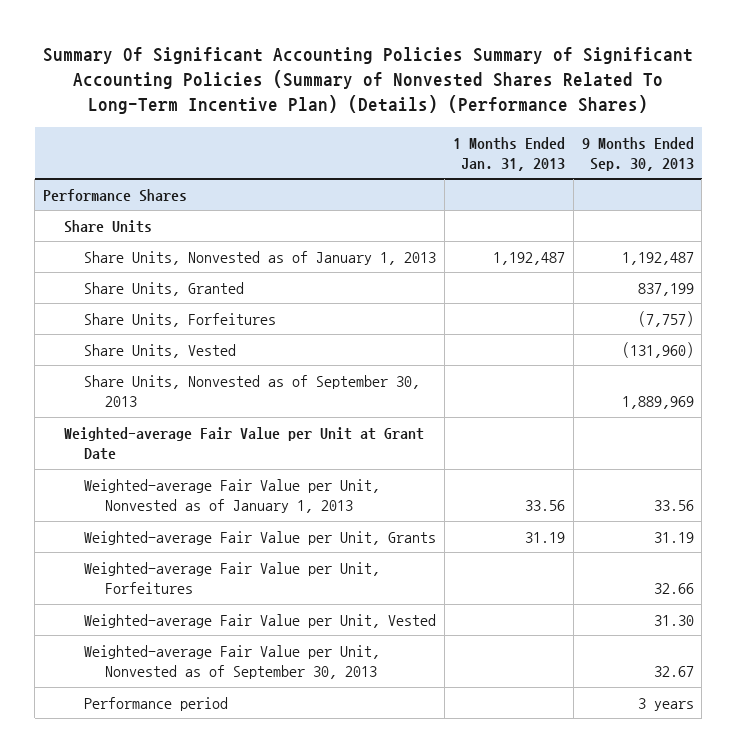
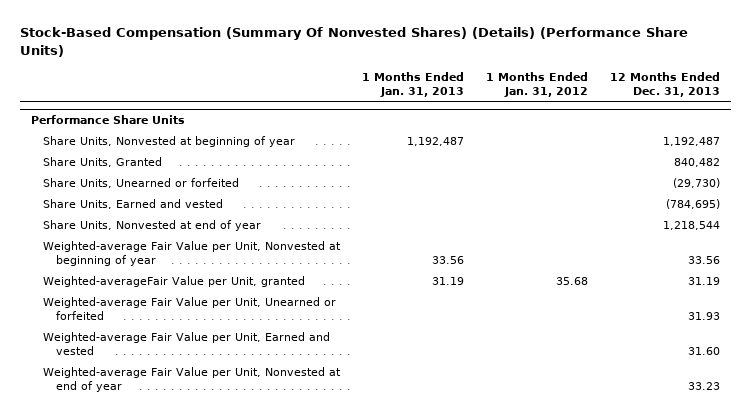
[43,47,694,115] Summary Of Significant Accounting Policies Summary of Significant Accounting Policies (Summary of Nonvested Shares Related To Long-Term Incentive Plan) (Details) (Performance Shares) -> [19,27,688,57] Stock-Based Compensation (Summary Of Nonvested Shares) (Details) (Performance Share Units)
[581,136,694,171] 9 Months Ended Sep. 30, 2013 -> none
none -> [485,71,588,97] 1 Months Ended Jan. 31, 2012
none -> [609,71,720,97] 12 Months Ended Dec. 31, 2013
[43,188,188,202] Performance Shares -> none
[63,219,152,233] Share Units -> none
[84,250,437,265] Share Units, Nonvested as of January 1, 2013 -> none
[84,281,245,296] Share Units, Granted -> none
[84,312,277,327] Share Units, Forfeitures -> none
[84,343,237,358] Share Units, Vested -> none
[84,374,421,408] Share Units, Nonvested as of September 30, 2013 -> none
[63,426,424,461] Weighted-average Fair Value per Unit at Grant Date -> none
[84,478,381,514] Weighted-average Fair Value per Unit, Nonvested as of January 1, 2013 -> none
[84,530,437,545] Weighted-average Fair Value per Unit, Grants -> none
[84,561,381,595] Weighted-average Fair Value per Unit, Forfeitures -> none
[84,613,437,628] Weighted-average Fair Value per Unit, Vested -> none
[84,644,381,680] Weighted-average Fair Value per Unit, Nonvested as of September 30, 2013 -> none
[84,696,229,711] Performance period -> none
none -> [30,114,185,124] Performance Share Units
none -> [43,135,296,147] Share Units, Nonvested at beginning of year
none -> [43,156,163,167] Share Units, Granted
none -> [43,177,240,188] Share Units, Unearned or forfeited
none -> [43,198,224,209] Share Units, Earned and vested
none -> [43,219,262,231] Share Units, Nonvested at end of year
none -> [43,240,342,266] Weighted-average Fair Value per Unit, Nonvested at beginning of year
none -> [43,275,306,287] Weighted-averageFair Value per Unit, granted
none -> [43,296,337,320] Weighted-average Fair Value per Unit, Unearned or forfeited
none -> [43,331,331,355] Weighted-average Fair Value per Unit, Earned and vested
none -> [43,366,342,392] Weighted-average Fair Value per Unit, Nonvested at end of year

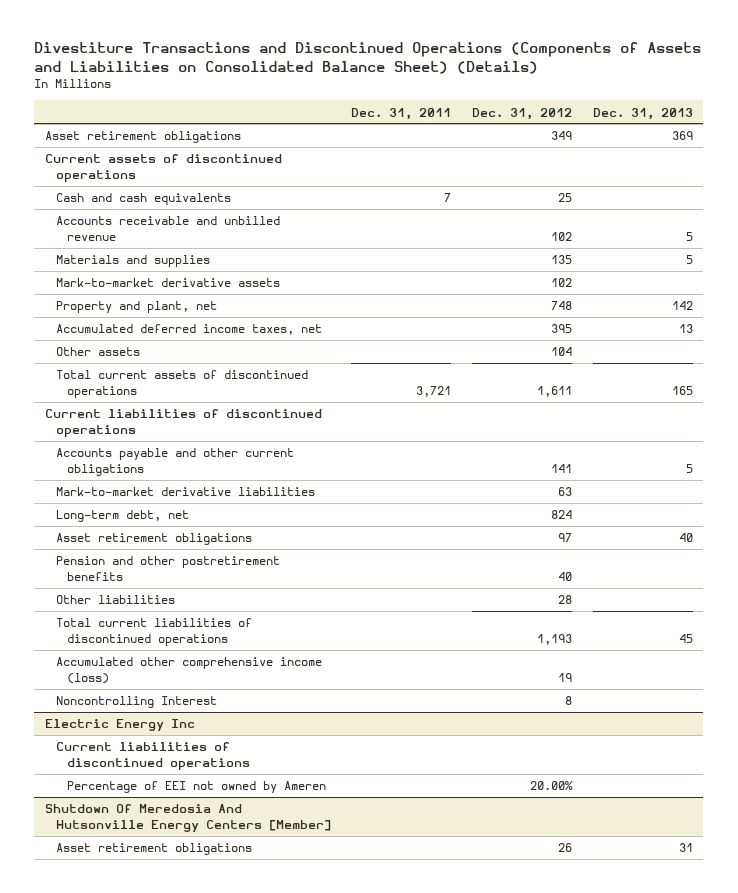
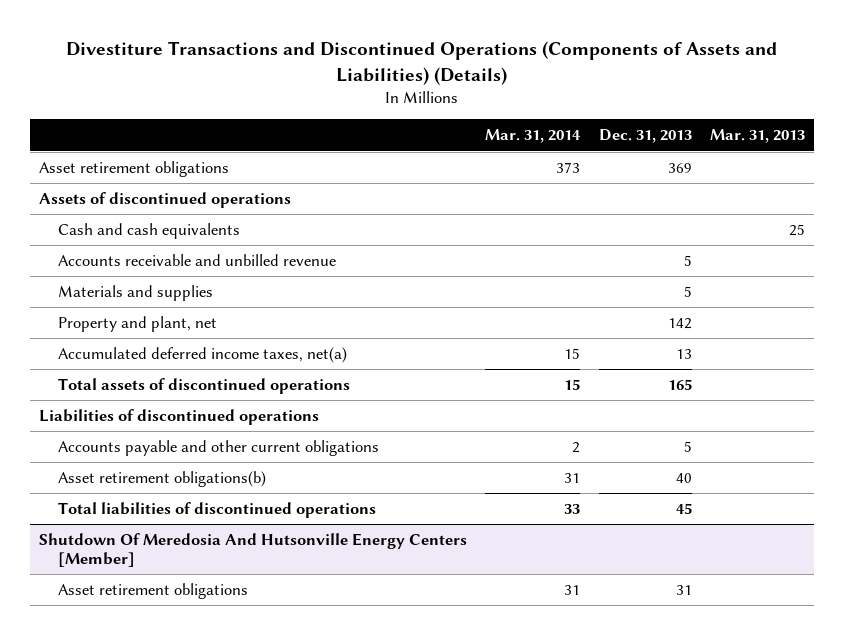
[34,42,702,74] Divestiture Transactions and Discontinued Operations (Components of Assets and Liabilities on Consolidated Balance Sheet) (Details) -> [65,41,777,85] Divestiture Transactions and Discontinued Operations (Components of Assets and Liabilities) (Details)
[351,107,452,120] Dec. 31, 2011 -> none
[472,107,573,120] Dec. 31, 2012 -> none
none -> [485,129,582,144] Mar. 31, 2014
none -> [709,129,805,144] Mar. 31, 2013
[44,154,282,182] Current assets of discontinued operations -> [39,192,292,209] Assets of discontinued operations
[55,278,280,288] Mark-to-market derivative assets -> none
[55,347,140,357] Other assets -> none
[55,324,322,336] Accumulated deferred income taxes, net -> [57,347,347,364] Accumulated deferred income taxes, net(a)
[55,370,308,398] Total current assets of discontinued operations -> [57,378,350,395] Total assets of discontinued operations
[44,409,322,437] Current liabilities of discontinued operations -> [39,409,320,426] Liabilities of discontinued operations
[55,487,315,497] Mark-to-market derivative liabilities -> none
[55,510,189,523] Long-term debt, net -> none
[55,556,280,581] Pension and other postretirement benefits -> none
[55,595,175,605] Other liabilities -> none
[55,657,322,684] Accumulated other comprehensive income (loss) -> none
[55,696,217,709] Noncontrolling Interest -> none
[44,719,195,732] Electric Energy Inc -> none
[55,742,250,770] Current liabilities of discontinued operations -> none
[66,781,326,794] Percentage of EEI not owned by Ameren -> none
[55,533,252,546] Asset retirement obligations -> [57,471,266,488] Asset retirement obligations(b)
[55,618,252,646] Total current liabilities of discontinued operations -> [57,502,376,519] Total liabilities of discontinued operations

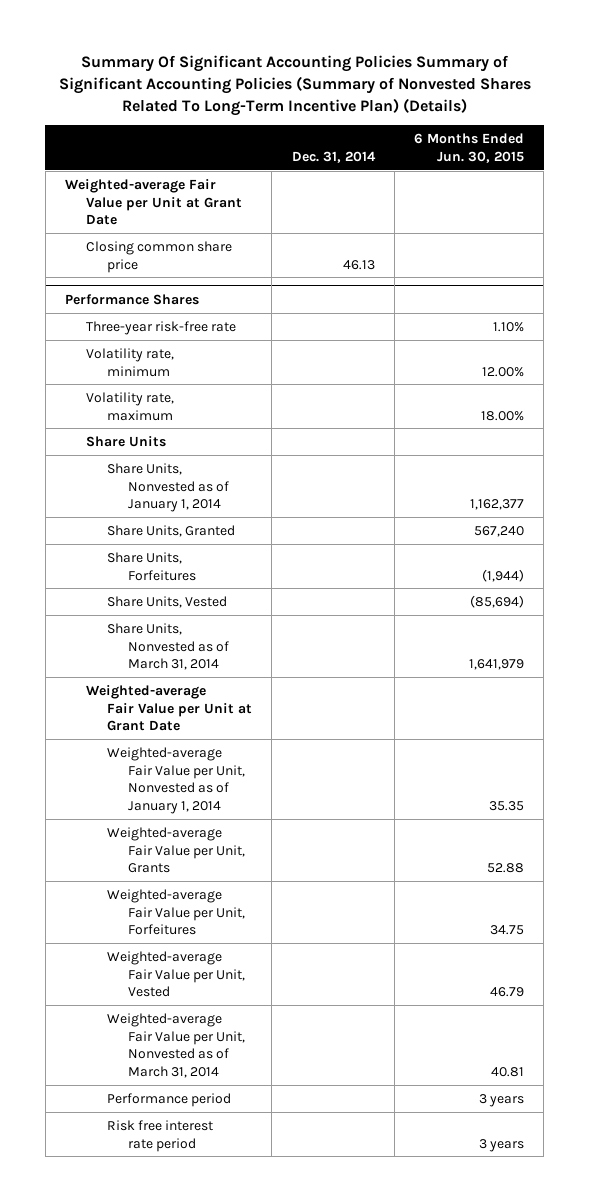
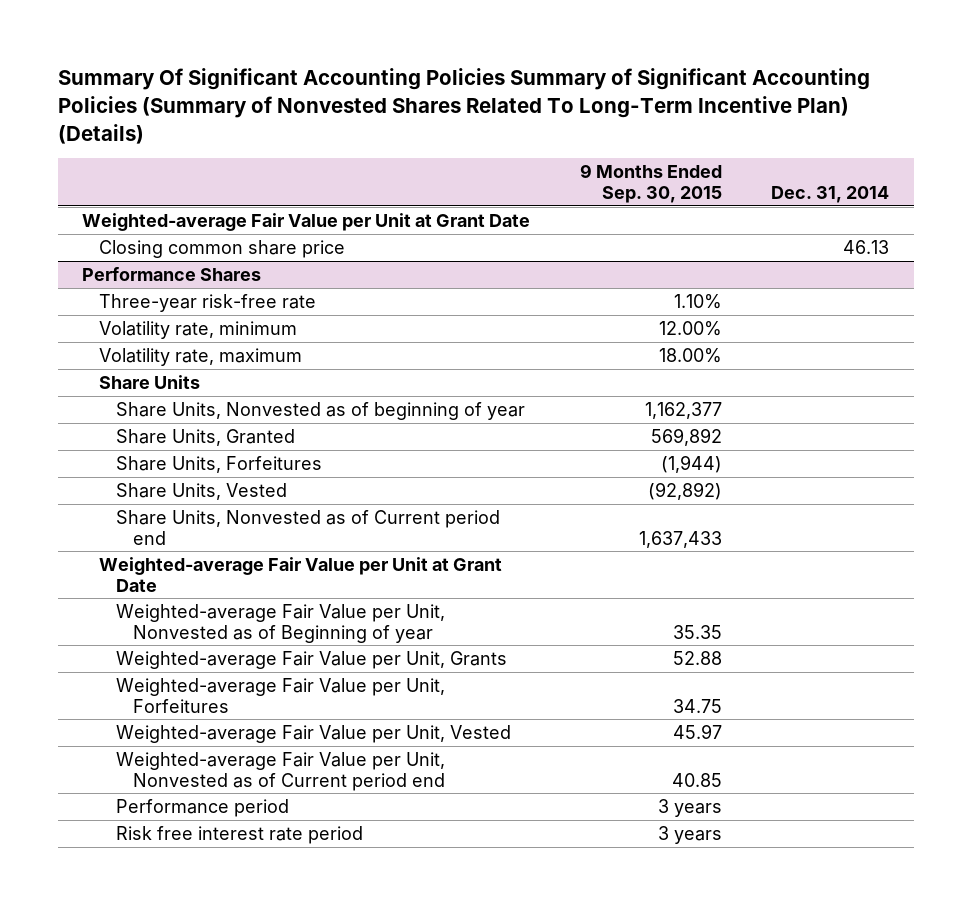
[414,132,525,163] 6 Months Ended Jun. 30, 2015 -> none
none -> [579,164,722,203] 9 Months Ended Sep. 30, 2015
[107,462,230,513] Share Units, Nonvested as of January 1, 2014 -> [116,401,526,420] Share Units, Nonvested as of beginning of year
[107,622,230,671] Share Units, Nonvested as of March 31, 2014 -> [116,509,501,545] Share Units, Nonvested as of Current period end
[107,746,246,815] Weighted-average Fair Value per Unit, Nonvested as of January 1, 2014 -> [116,603,446,643] Weighted-average Fair Value per Unit, Nonvested as of Beginning of year
[107,1012,246,1079] Weighted-average Fair Value per Unit, Nonvested as of March 31, 2014 -> [116,751,446,791] Weighted-average Fair Value per Unit, Nonvested as of Current period end

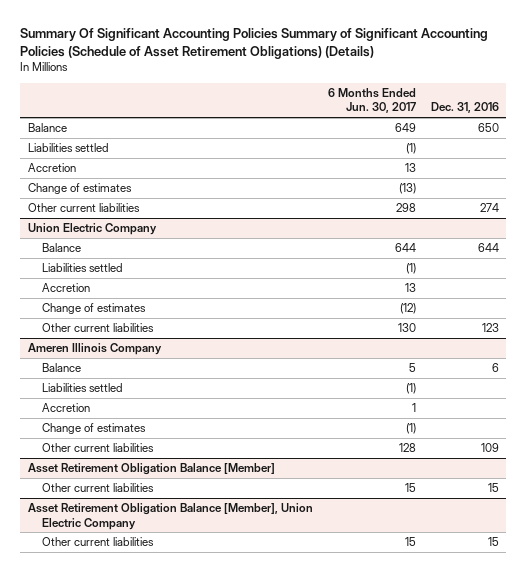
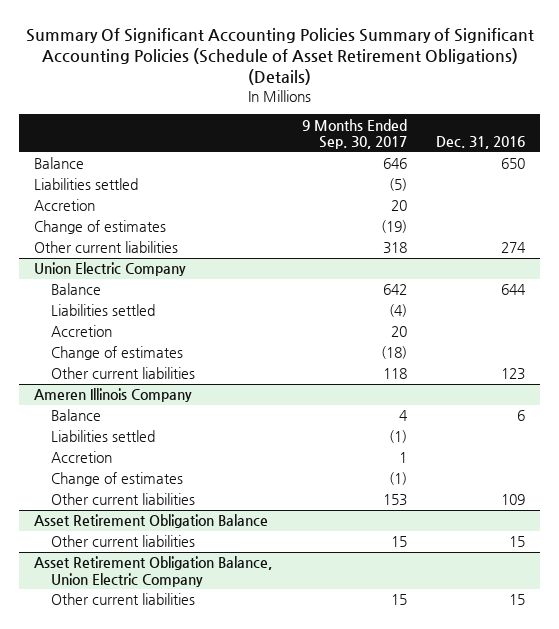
[327,87,416,114] 6 Months Ended Jun. 30, 2017 -> none
none -> [301,118,407,149] 9 Months Ended Sep. 30, 2017
[27,463,275,476] Asset Retirement Obligation Balance [Member] -> [33,514,268,529] Asset Retirement Obligation Balance
[27,503,313,530] Asset Retirement Obligation Balance [Member], Union Electric Company -> [33,556,272,587] Asset Retirement Obligation Balance, Union Electric Company

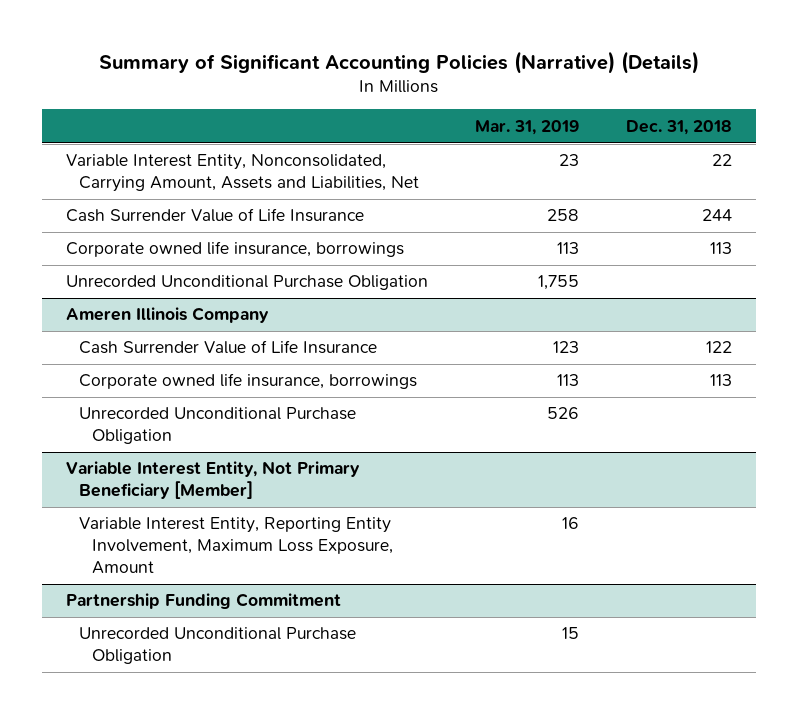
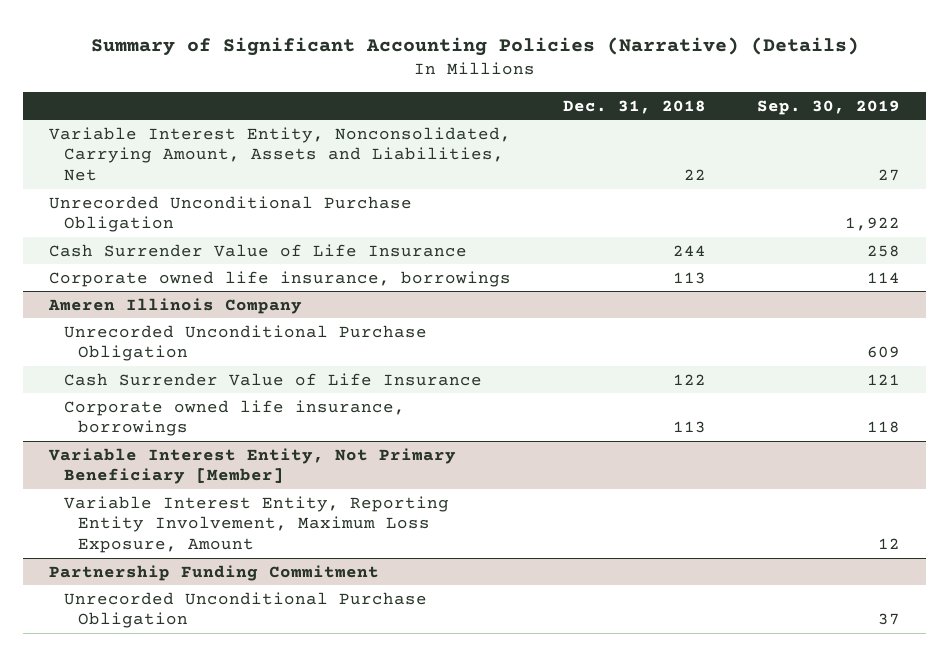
[474,119,579,135] Mar. 31, 2019 -> none
none -> [757,99,901,115] Sep. 30, 2019
[65,275,428,291] Unrecorded Unconditional Purchase Obligation -> [49,195,413,233] Unrecorded Unconditional Purchase Obligation
[79,407,357,445] Unrecorded Unconditional Purchase Obligation -> [63,324,427,362] Unrecorded Unconditional Purchase Obligation

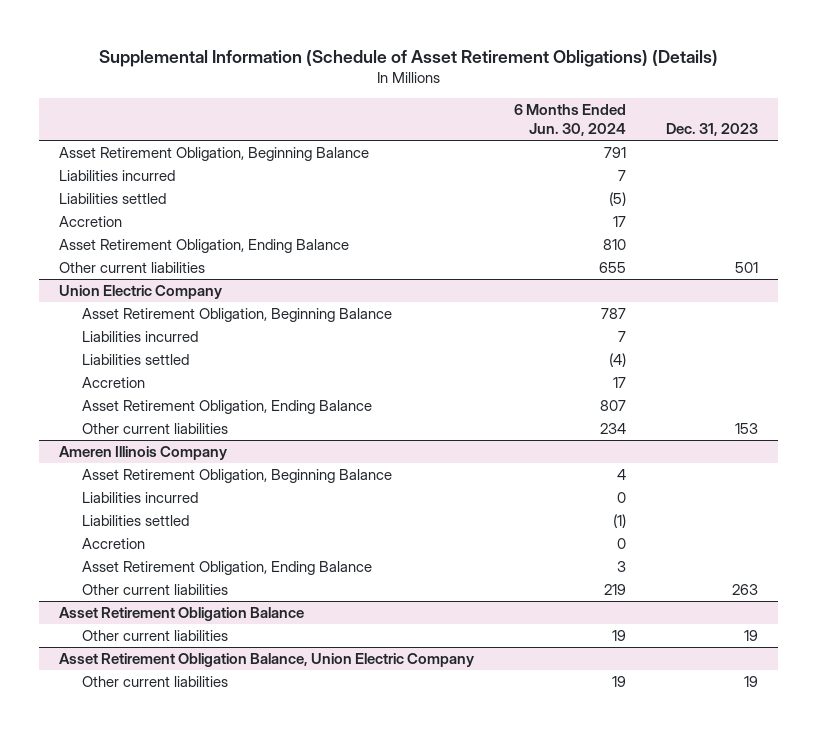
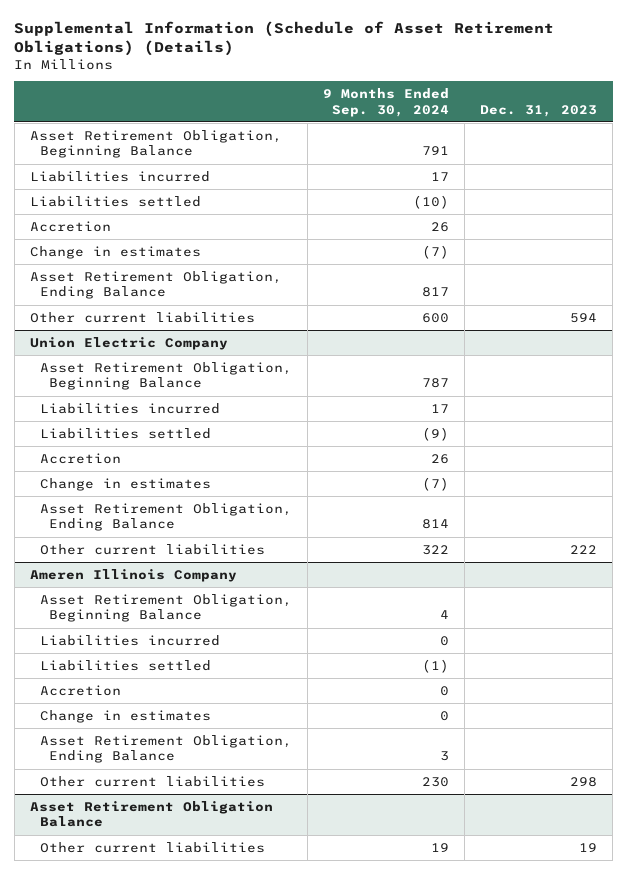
[514,104,627,137] 6 Months Ended Jun. 30, 2024 -> none
none -> [322,88,449,117] 9 Months Ended Sep. 30, 2024
none -> [29,245,201,259] Change in estimates
[734,262,758,274] 501 -> [569,312,597,323] 594
none -> [39,477,211,491] Change in estimates
[734,423,758,435] 153 -> [569,544,597,554] 222
none -> [39,709,211,723] Change in estimates
[731,584,758,596] 263 -> [569,776,597,787] 298
[59,653,475,668] Asset Retirement Obligation Balance, Union Electric Company -> none
[82,676,229,688] Other current liabilities -> none

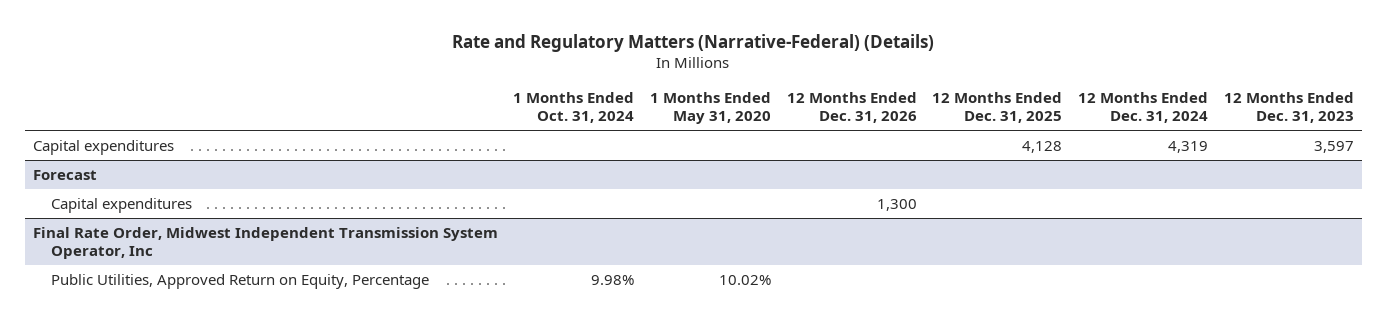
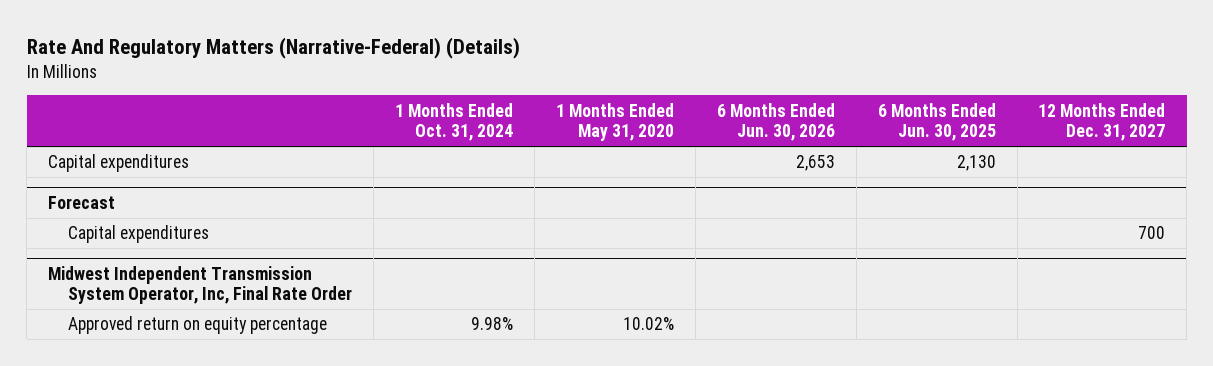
[452,34,935,53] Rate and Regulatory Matters (Narrative-Federal) (Details) -> [26,36,520,59] Rate And Regulatory Matters (Narrative-Federal) (Details)
[786,92,917,124] 12 Months Ended Dec. 31, 2026 -> none
[932,92,1063,124] 12 Months Ended Dec. 31, 2025 -> none
[1078,92,1209,124] 12 Months Ended Dec. 31, 2024 -> none
[1223,92,1354,124] 12 Months Ended Dec. 31, 2023 -> none
none -> [716,102,835,142] 6 Months Ended Jun. 30, 2026
none -> [877,102,996,142] 6 Months Ended Jun. 30, 2025
none -> [1038,102,1166,142] 12 Months Ended Dec. 31, 2027
[32,226,498,259] Final Rate Order, Midwest Independent Transmission System Operator, Inc -> [47,265,353,305] Midwest Independent Transmission System Operator, Inc, Final Rate Order
[51,273,430,289] Public Utilities, Approved Return on Equity, Percentage -> [68,316,328,335] Approved return on equity percentage

